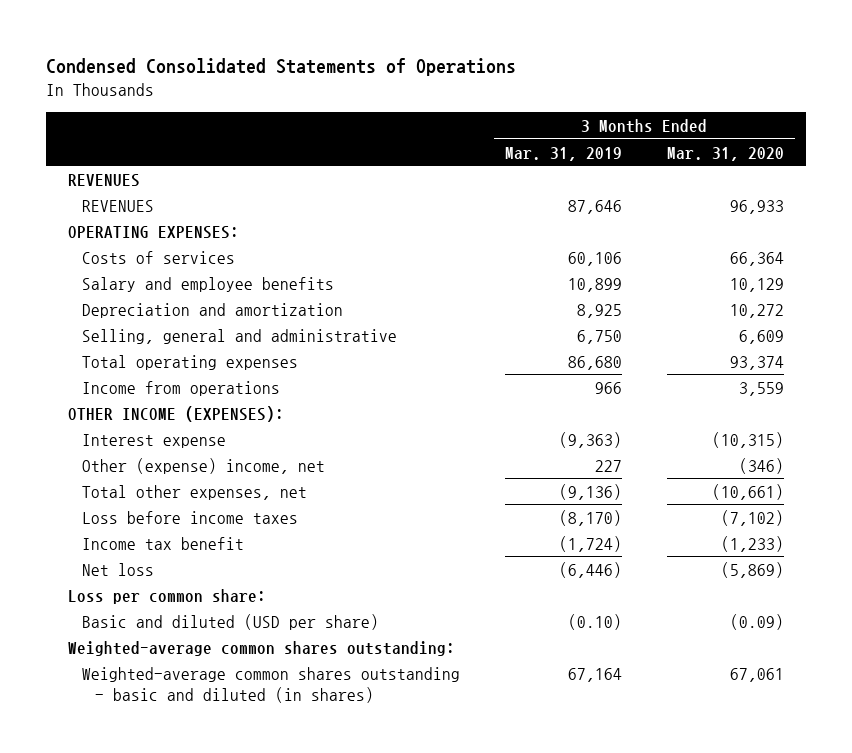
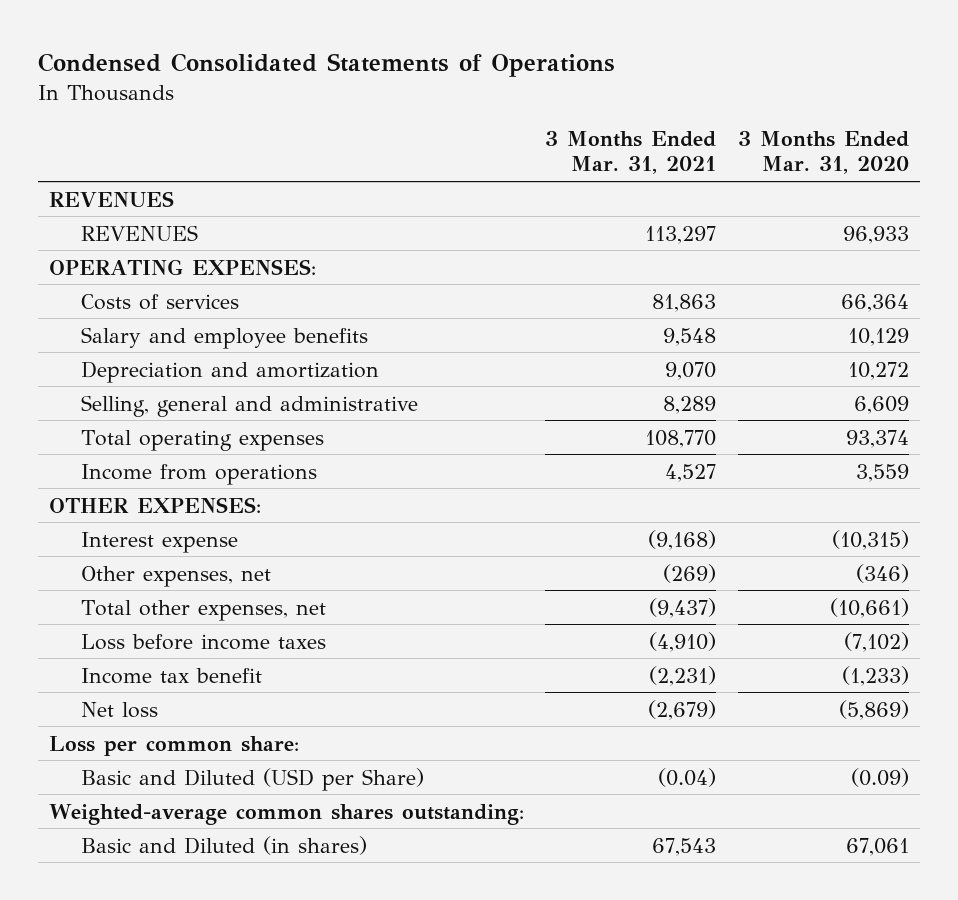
[504,146,622,161] Mar. 31, 2019 -> none
none -> [545,131,717,175] 3 Months Ended Mar. 31, 2021
[68,405,285,422] OTHER INCOME (EXPENSES): -> [48,496,261,513] OTHER EXPENSES:
[81,457,325,474] Other (expense) income, net -> [80,565,271,587] Other expenses, net
[81,613,379,630] Basic and diluted (USD per share) -> [80,767,424,791] Basic and Diluted (USD per Share)
[81,666,460,703] Weighted-average common shares outstanding - basic and diluted (in shares) -> [80,835,367,855] Basic and Diluted (in shares)

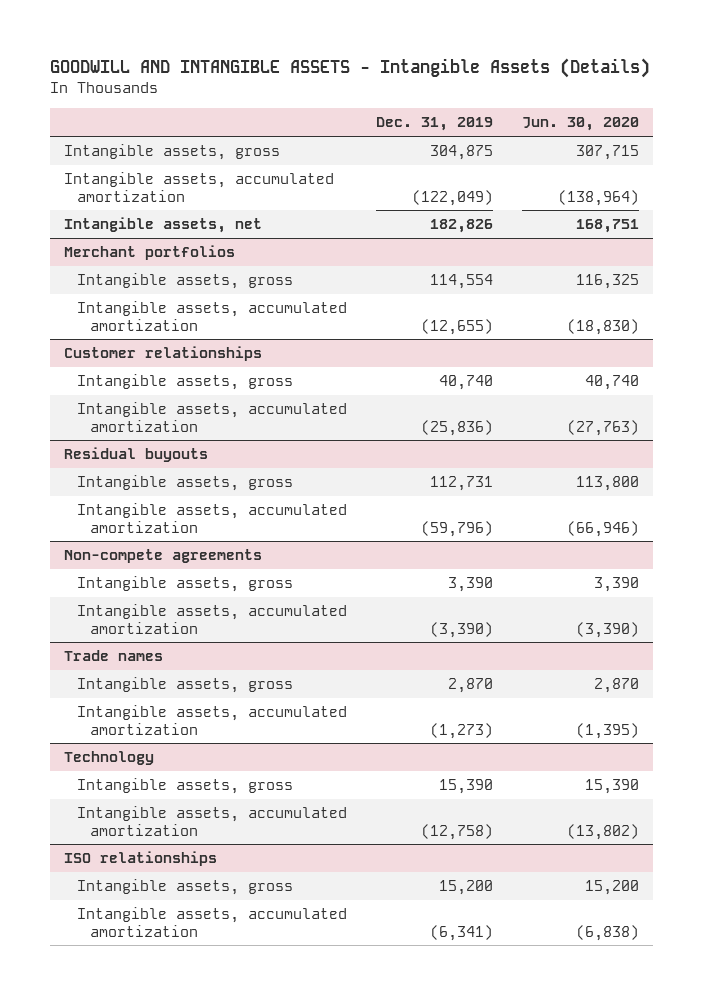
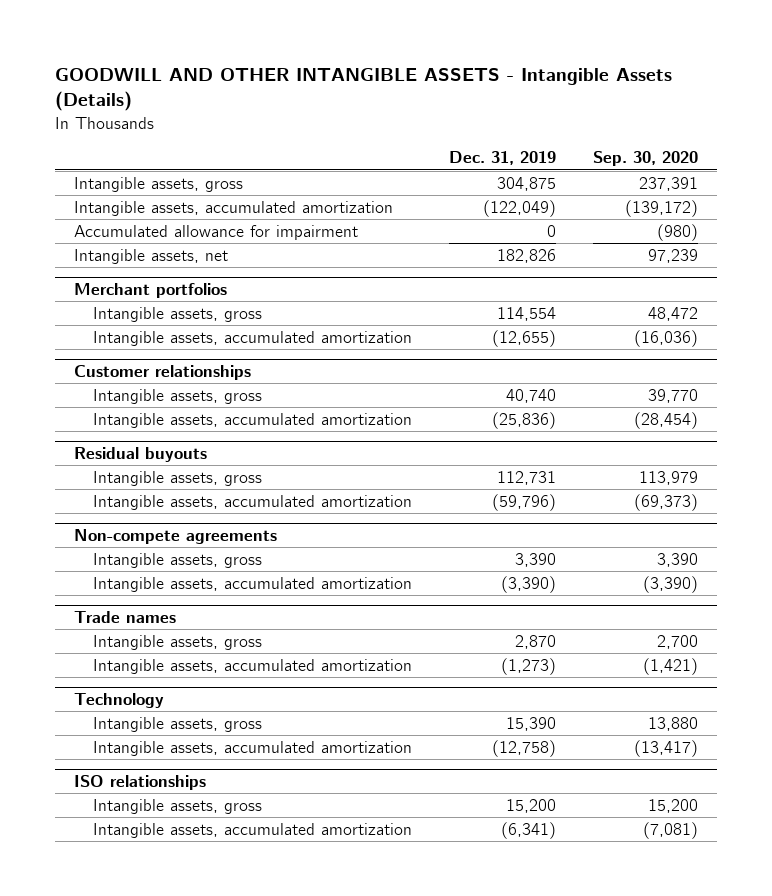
[50,58,651,79] GOODWILL AND INTANGIBLE ASSETS - Intangible Assets (Details) -> [55,67,673,112] GOODWILL AND OTHER INTANGIBLE ASSETS - Intangible Assets (Details)
[521,117,639,132] Jun. 30, 2020 -> none
none -> [592,151,698,167] Sep. 30, 2020
none -> [73,224,358,240] Accumulated allowance for impairment

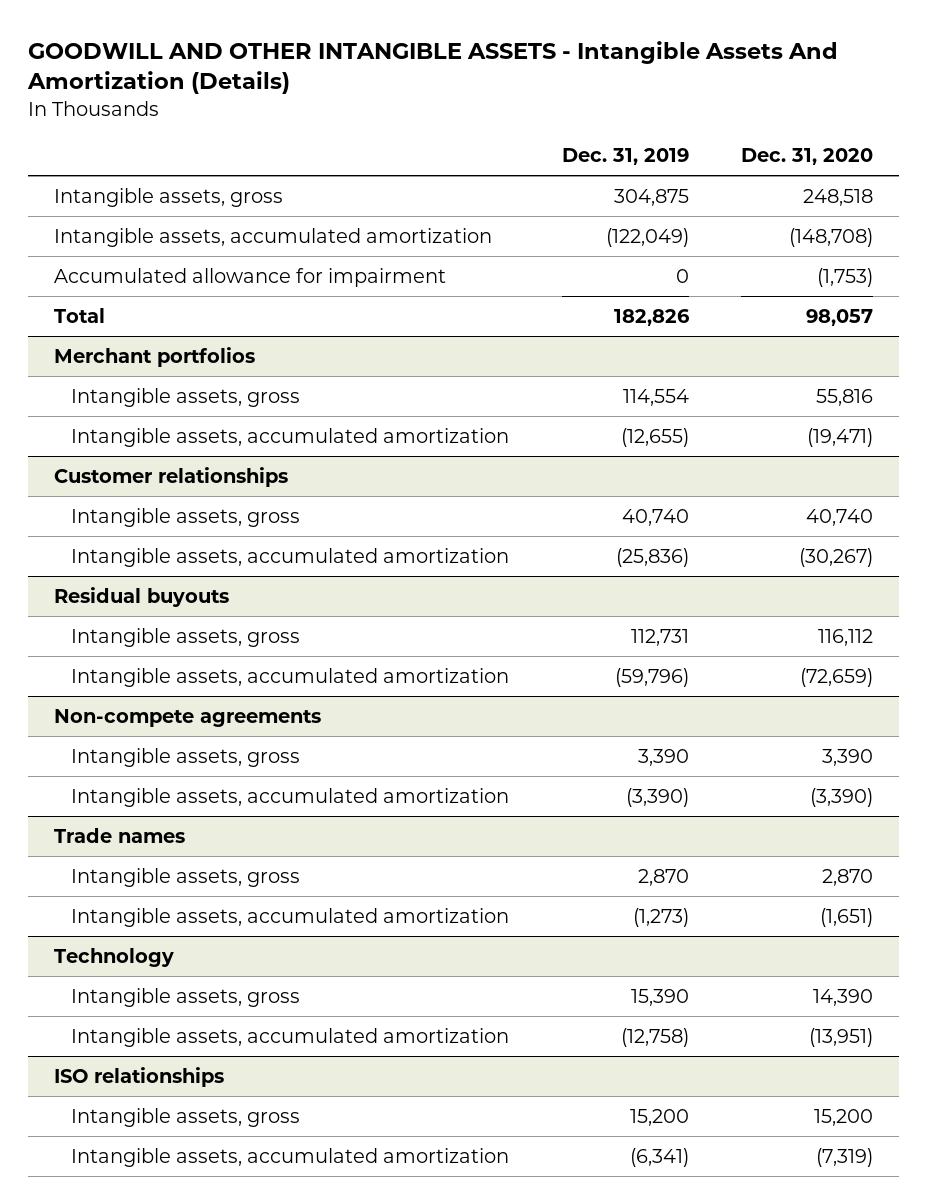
[55,67,673,112] GOODWILL AND OTHER INTANGIBLE ASSETS - Intangible Assets (Details) -> [27,40,839,95] GOODWILL AND OTHER INTANGIBLE ASSETS - Intangible Assets And Amortization (Details)
[592,151,698,167] Sep. 30, 2020 -> none
none -> [740,148,873,166] Dec. 31, 2020
[73,248,228,264] Intangible assets, net -> [54,307,106,323] Total

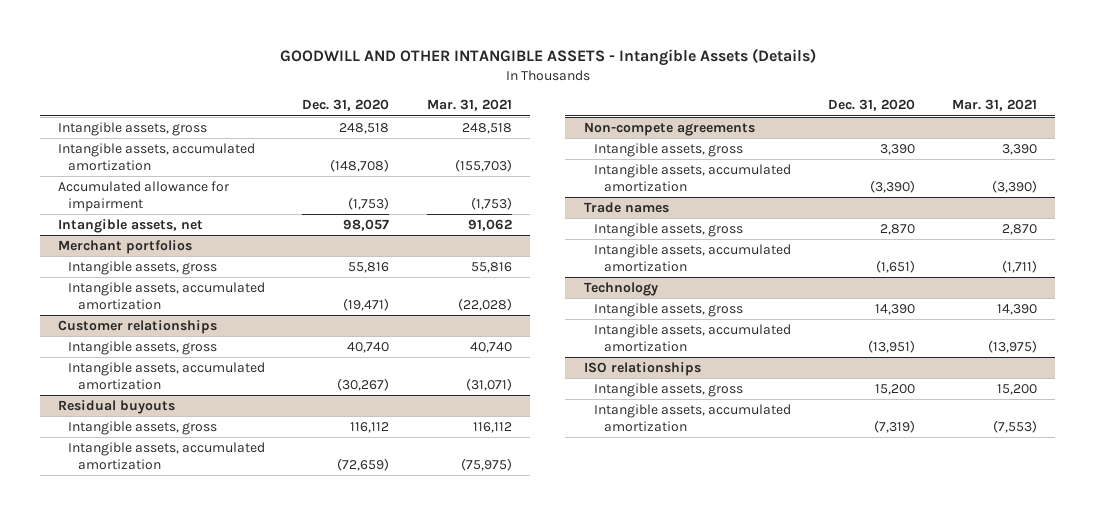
[27,40,839,95] GOODWILL AND OTHER INTANGIBLE ASSETS - Intangible Assets And Amortization (Details) -> [279,48,816,67] GOODWILL AND OTHER INTANGIBLE ASSETS - Intangible Assets (Details)
[561,148,689,166] Dec. 31, 2019 -> none
none -> [426,99,512,112] Mar. 31, 2021
[54,307,106,323] Total -> [58,219,204,234] Intangible assets, net

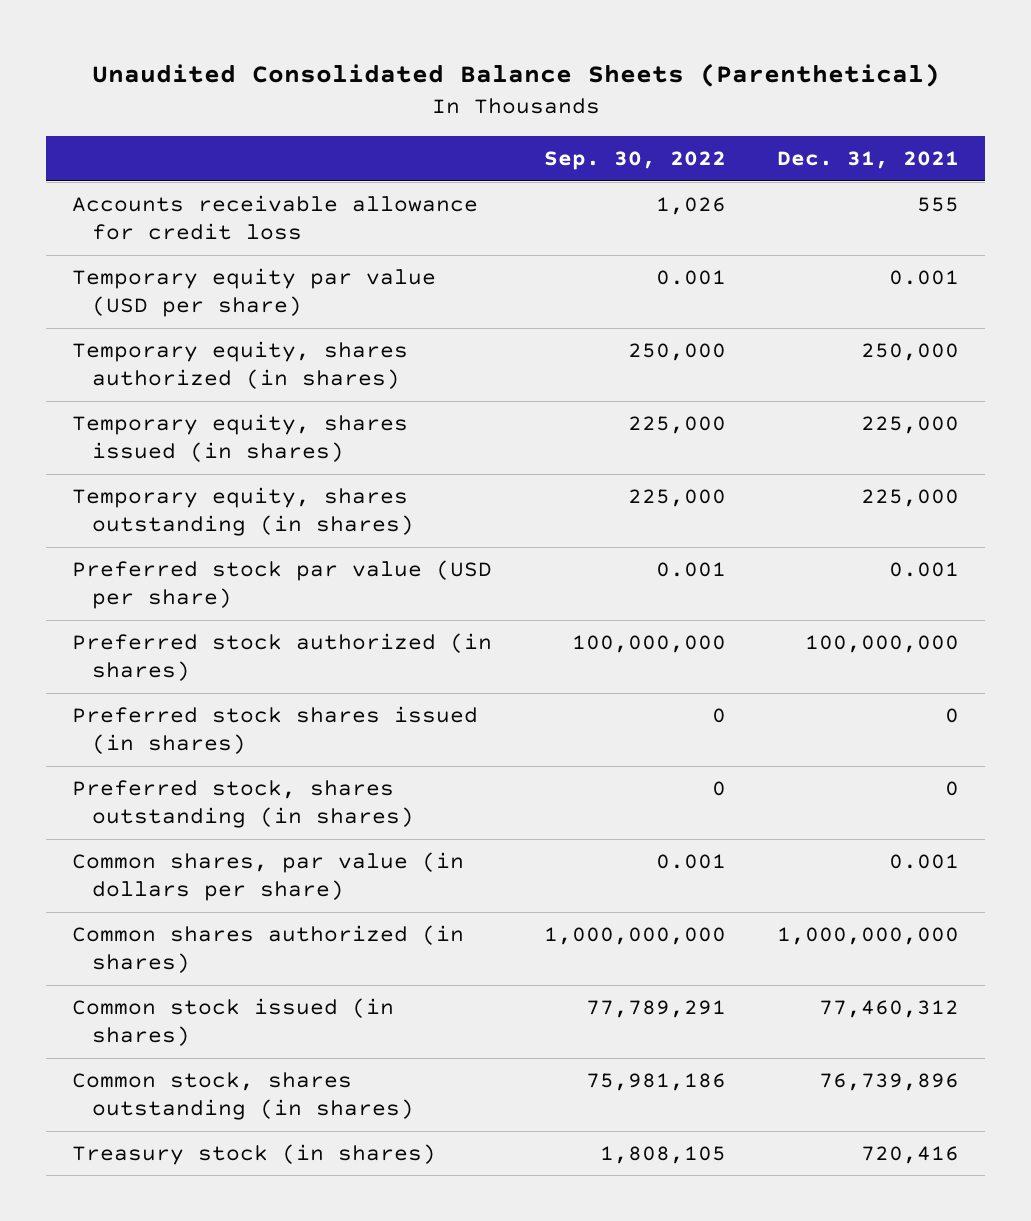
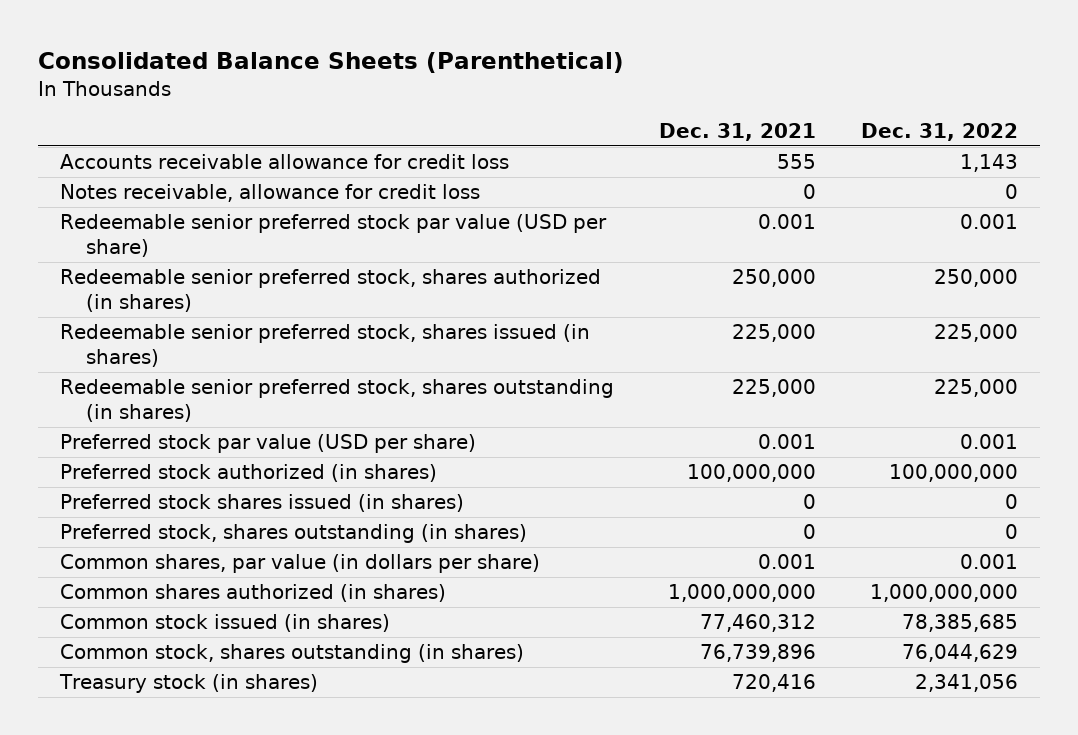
[91,62,940,87] Unaudited Consolidated Balance Sheets (Parenthetical) -> [37,51,624,73] Consolidated Balance Sheets (Parenthetical)
[543,151,726,171] Sep. 30, 2022 -> none
none -> [860,122,1018,141] Dec. 31, 2022
none -> [60,184,481,203] Notes receivable, allowance for credit loss
[71,268,436,318] Temporary equity par value (USD per share) -> [60,214,608,258] Redeemable senior preferred stock par value (USD per share)
[71,341,408,390] Temporary equity, shares authorized (in shares) -> [60,269,602,313] Redeemable senior preferred stock, shares authorized (in shares)
[71,414,408,463] Temporary equity, shares issued (in shares) -> [60,324,591,368] Redeemable senior preferred stock, shares issued (in shares)
[71,487,415,537] Temporary equity, shares outstanding (in shares) -> [60,379,615,423] Redeemable senior preferred stock, shares outstanding (in shares)

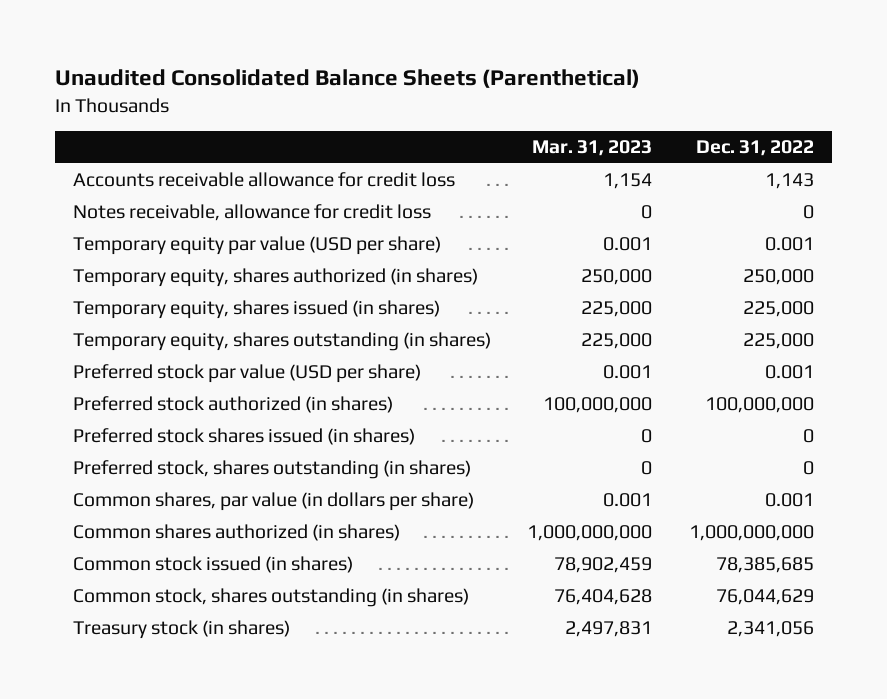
[37,51,624,73] Consolidated Balance Sheets (Parenthetical) -> [54,69,640,89] Unaudited Consolidated Balance Sheets (Parenthetical)
[659,122,817,141] Dec. 31, 2021 -> none
none -> [532,140,653,157] Mar. 31, 2023
[60,214,608,258] Redeemable senior preferred stock par value (USD per share) -> [72,236,441,256] Temporary equity par value (USD per share)
[60,269,602,313] Redeemable senior preferred stock, shares authorized (in shares) -> [72,268,478,288] Temporary equity, shares authorized (in shares)
[60,324,591,368] Redeemable senior preferred stock, shares issued (in shares) -> [72,300,440,320] Temporary equity, shares issued (in shares)
[60,379,615,423] Redeemable senior preferred stock, shares outstanding (in shares) -> [72,332,491,352] Temporary equity, shares outstanding (in shares)

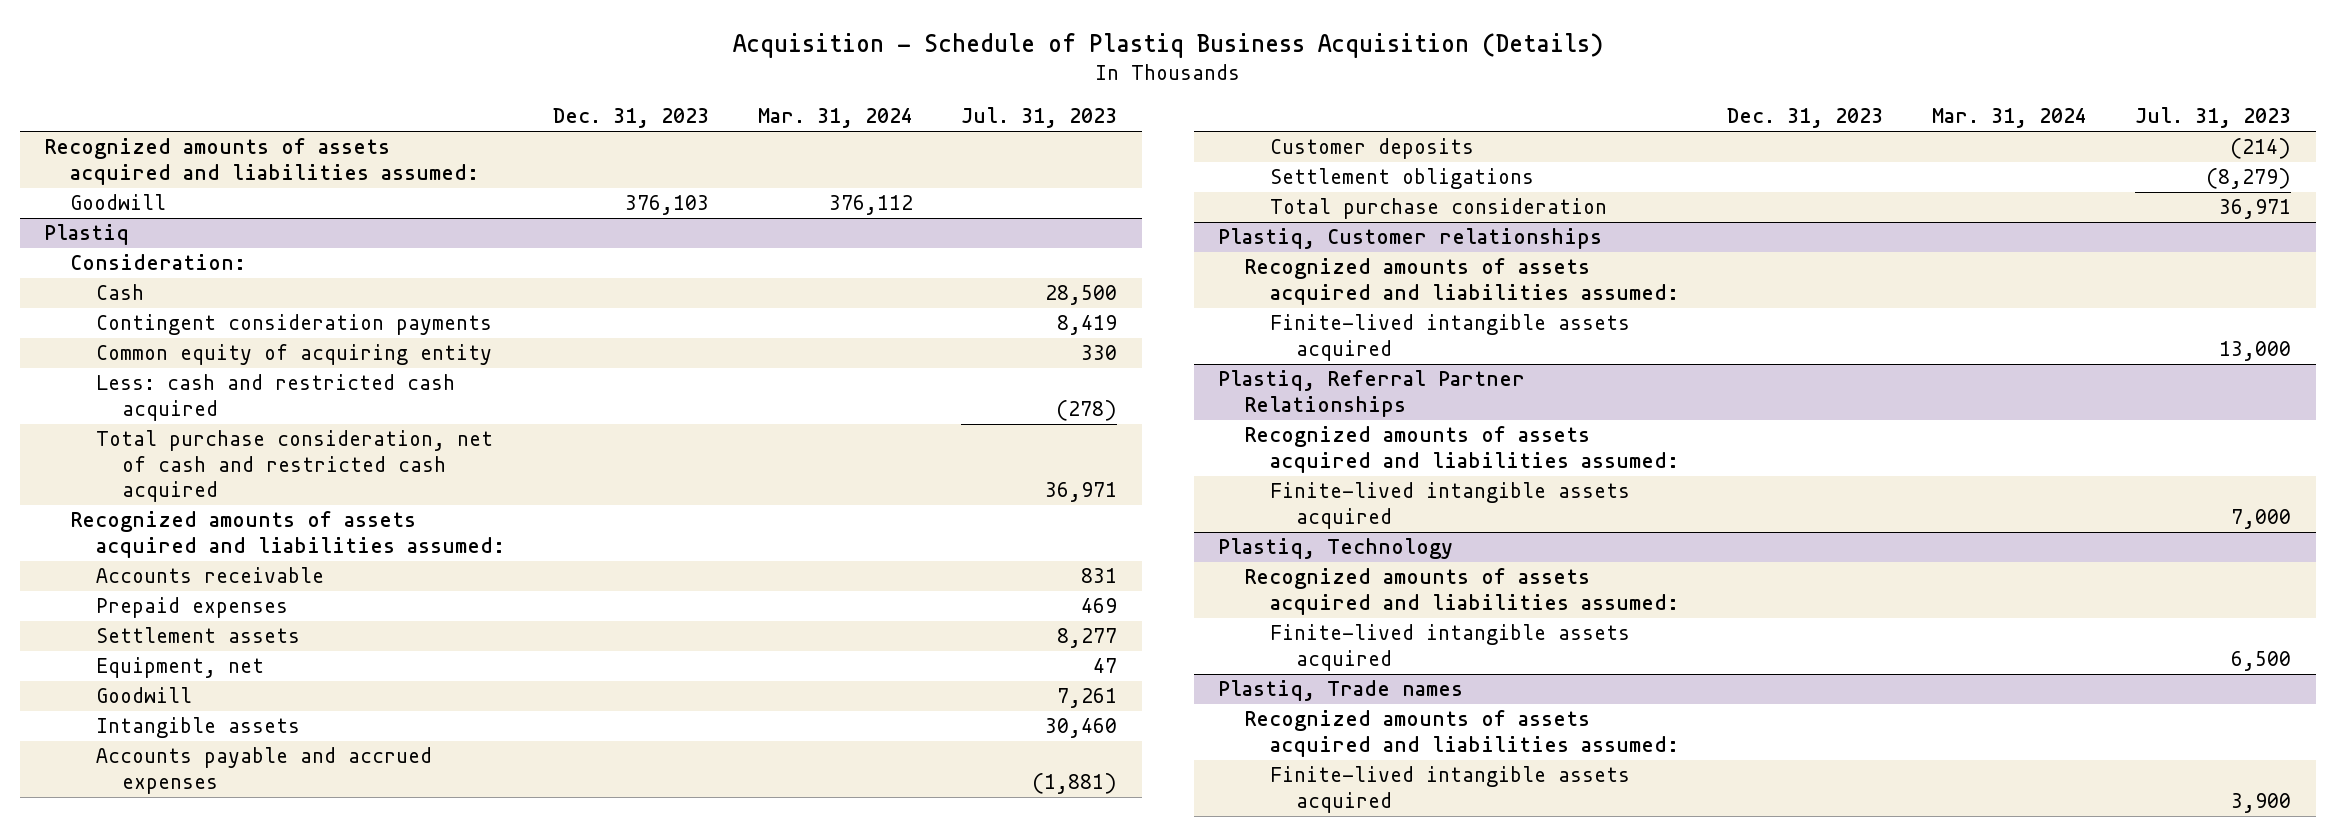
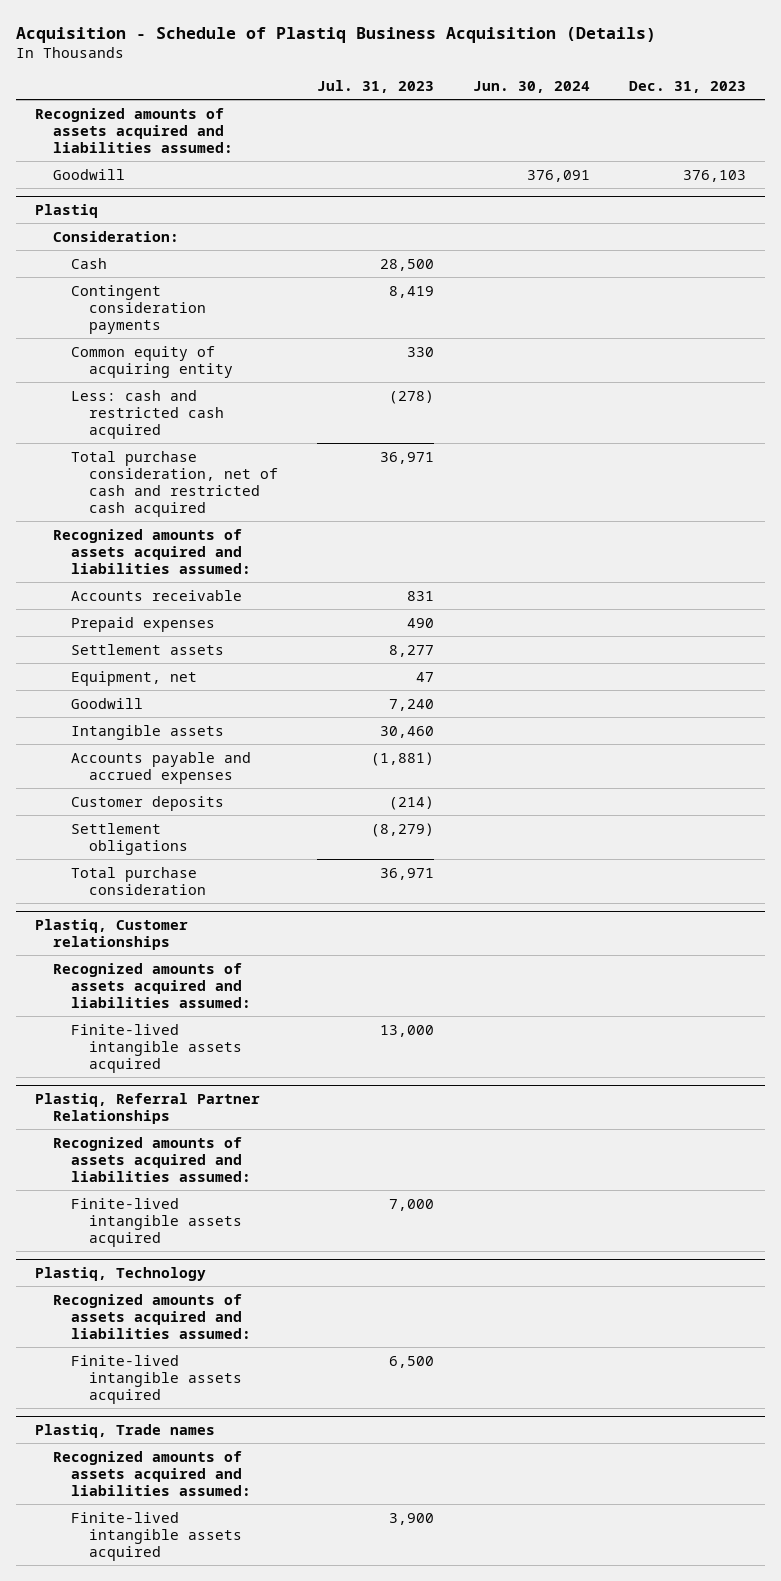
[757,108,913,129] Mar. 31, 2024 -> none
none -> [472,81,590,94] Jun. 30, 2024
[1081,598,1118,614] 469 -> [407,617,435,628] 490
[1057,688,1118,709] 7,261 -> [389,698,435,711] 7,240

